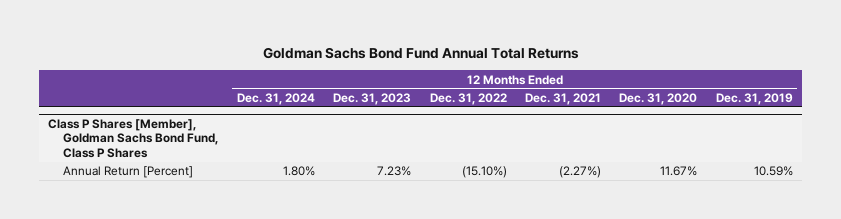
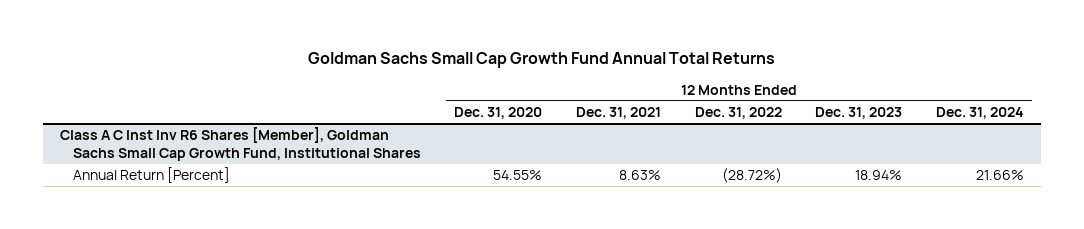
[262,46,579,59] Goldman Sachs Bond Fund Annual Total Returns -> [307,52,775,69] Goldman Sachs Small Cap Growth Fund Annual Total Returns
[715,92,793,105] Dec. 31, 2019 -> none
[48,118,219,159] Class P Shares [Member], Goldman Sachs Bond Fund, Class P Shares -> none
none -> [59,127,421,161] Class A C Inst Inv R6 Shares [Member], Goldman Sachs Small Cap Growth Fund, Institutional Shares
[282,166,315,177] 1.80% -> [975,170,1024,181] 21.66%
[377,166,412,177] 7.23% -> [855,170,903,181] 18.94%
[461,166,507,179] (15.10%) -> [721,168,782,184] (28.72%)
[559,166,602,179] (2.27%) -> [619,170,662,181] 8.63%
[660,166,698,177] 11.67% -> [493,170,543,181] 54.55%

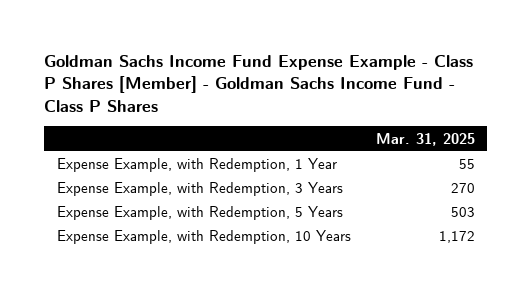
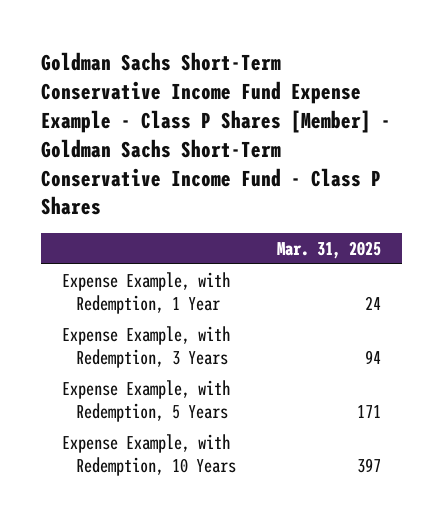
[44,54,474,112] Goldman Sachs Income Fund Expense Example - Class P Shares [Member] - Goldman Sachs Income Fund - Class P Shares -> [41,52,392,216] Goldman Sachs Short-Term Conservative Income Fund Expense Example - Class P Shares [Member] - Goldman Sachs Short-Term Conservative Income Fund - Class P Shares
[458,159,475,170] 55 -> [365,296,382,311] 24
[450,183,475,194] 270 -> [365,350,382,365] 94
[450,207,475,218] 503 -> [357,405,382,419] 171
[438,231,475,244] 1,172 -> [357,458,382,474] 397

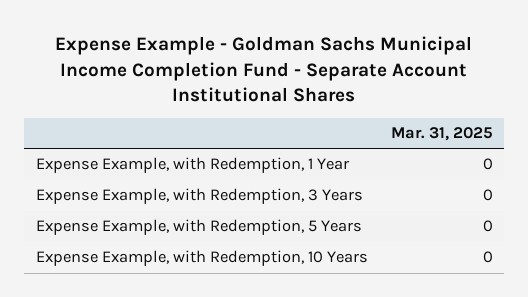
[41,52,392,216] Goldman Sachs Short-Term Conservative Income Fund Expense Example - Class P Shares [Member] - Goldman Sachs Short-Term Conservative Income Fund - Class P Shares -> [55,35,473,103] Expense Example - Goldman Sachs Municipal Income Completion Fund - Separate Account Institutional Shares
[365,296,382,311] 24 -> [482,158,493,171] 0
[365,350,382,365] 94 -> [482,189,493,202] 0
[357,405,382,419] 171 -> [482,220,493,233] 0
[357,458,382,474] 397 -> [482,251,493,264] 0

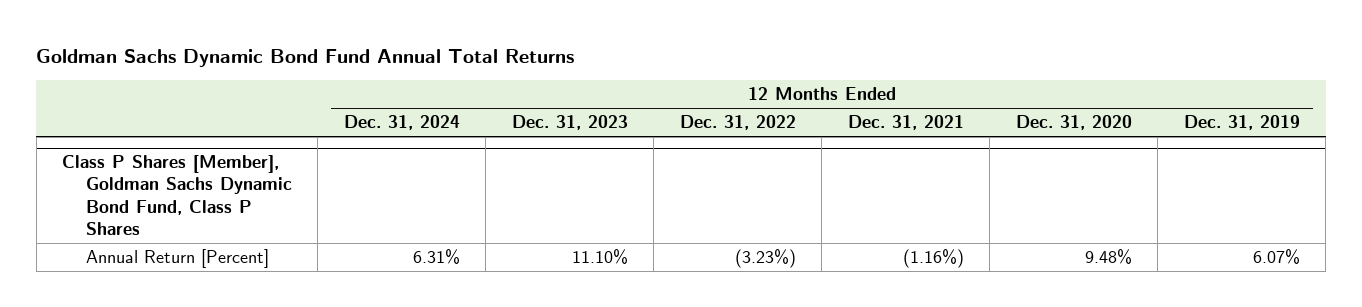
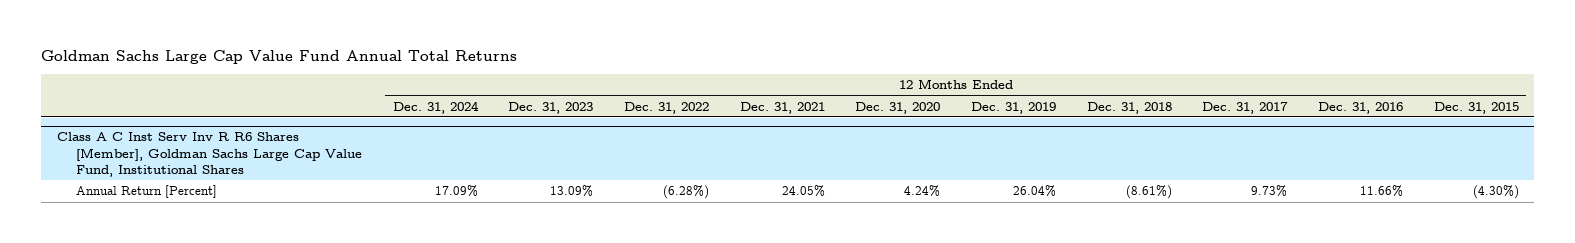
[36,49,575,68] Goldman Sachs Dynamic Bond Fund Annual Total Returns -> [41,50,518,65] Goldman Sachs Large Cap Value Fund Annual Total Returns
none -> [1086,101,1172,114] Dec. 31, 2018
none -> [1202,101,1289,114] Dec. 31, 2017
none -> [1318,101,1404,114] Dec. 31, 2016
none -> [1433,101,1519,114] Dec. 31, 2015
[62,155,292,235] Class P Shares [Member], Goldman Sachs Dynamic Bond Fund, Class P Shares -> none
none -> [56,132,362,178] Class A C Inst Serv Inv R R6 Shares [Member], Goldman Sachs Large Cap Value Fund, Institutional Shares
[412,248,460,264] 6.31% -> [434,185,478,198] 17.09%
[571,248,628,264] 11.10% -> [550,185,594,198] 13.09%
[734,248,796,268] (3.23%) -> [662,185,709,200] (6.28%)
[902,248,964,268] (1.16%) -> [781,185,825,198] 24.05%
[1084,248,1132,264] 9.48% -> [904,185,941,198] 4.24%
[1252,248,1300,264] 6.07% -> [1012,185,1056,198] 26.04%

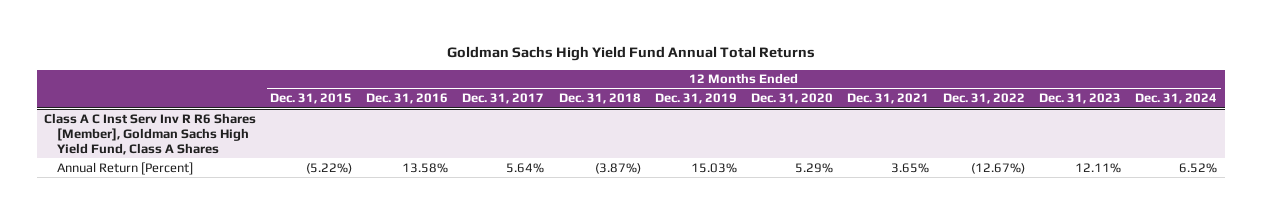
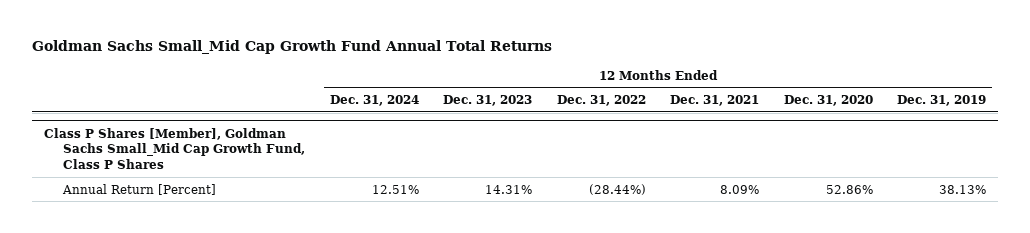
[446,45,815,61] Goldman Sachs High Yield Fund Annual Total Returns -> [31,39,552,54] Goldman Sachs Small_Mid Cap Growth Fund Annual Total Returns
[270,93,353,105] Dec. 31, 2015 -> none
[366,93,449,105] Dec. 31, 2016 -> none
[462,93,545,105] Dec. 31, 2017 -> none
[558,93,641,105] Dec. 31, 2018 -> none
[44,112,257,155] Class A C Inst Serv Inv R R6 Shares [Member], Goldman Sachs High Yield Fund, Class A Shares -> none
none -> [44,127,306,170] Class P Shares [Member], Goldman Sachs Small_Mid Cap Growth Fund, Class P Shares
[690,162,737,173] 15.03% -> [938,184,986,194] 38.13%
[794,162,833,173] 5.29% -> [825,184,873,194] 52.86%
[891,162,930,173] 3.65% -> [720,184,760,194] 8.09%
[971,162,1026,174] (12.67%) -> [588,183,646,195] (28.44%)
[1075,162,1122,173] 12.11% -> [485,184,533,194] 14.31%
[1179,162,1218,173] 6.52% -> [371,184,419,194] 12.51%

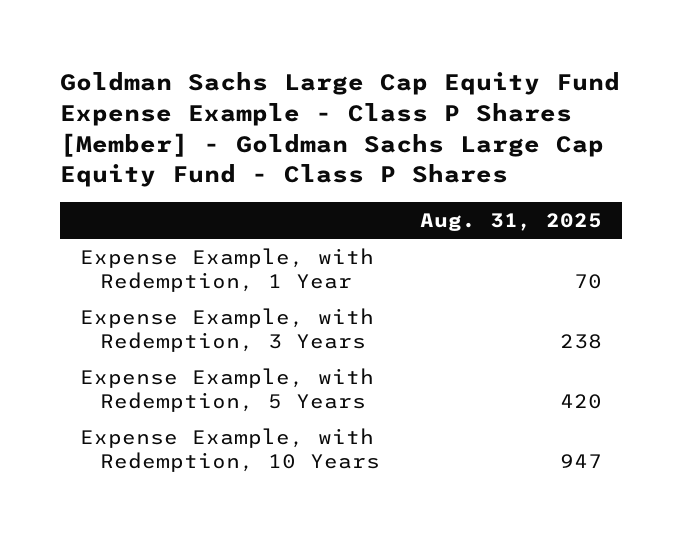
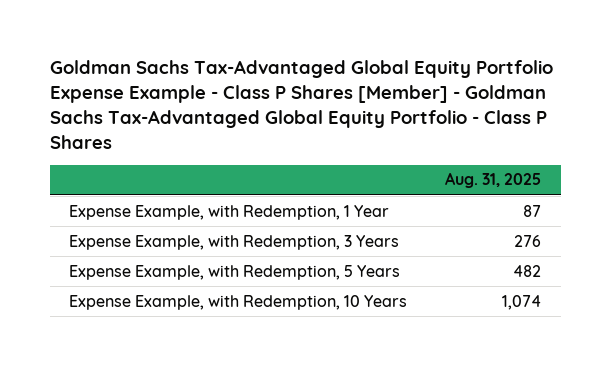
[59,72,620,188] Goldman Sachs Large Cap Equity Fund Expense Example - Class P Shares [Member] - Goldman Sachs Large Cap Equity Fund - Class P Shares -> [49,60,553,149] Goldman Sachs Tax-Advantaged Global Equity Portfolio Expense Example - Class P Shares [Member] - Goldman Sachs Tax-Advantaged Global Equity Portfolio - Class P Shares
[574,273,603,289] 70 -> [523,204,542,217] 87
[560,333,603,349] 238 -> [514,234,542,247] 276
[560,393,603,409] 420 -> [513,264,542,277] 482
[560,453,603,468] 947 -> [502,294,542,310] 1,074

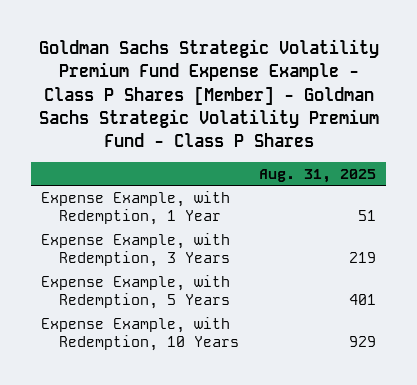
[49,60,553,149] Goldman Sachs Tax-Advantaged Global Equity Portfolio Expense Example - Class P Shares [Member] - Goldman Sachs Tax-Advantaged Global Equity Portfolio - Class P Shares -> [38,39,379,147] Goldman Sachs Strategic Volatility Premium Fund Expense Example - Class P Shares [Member] - Goldman Sachs Strategic Volatility Premium Fund - Class P Shares
[523,204,542,217] 87 -> [358,210,377,222] 51
[514,234,542,247] 276 -> [349,252,377,264] 219
[513,264,542,277] 482 -> [349,294,377,306] 401
[502,294,542,310] 1,074 -> [349,336,377,348] 929

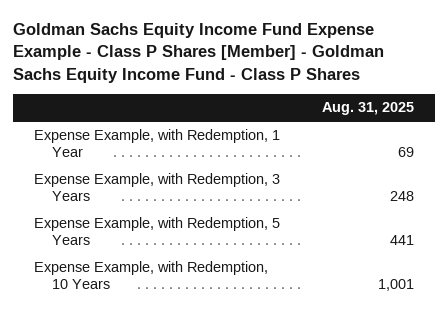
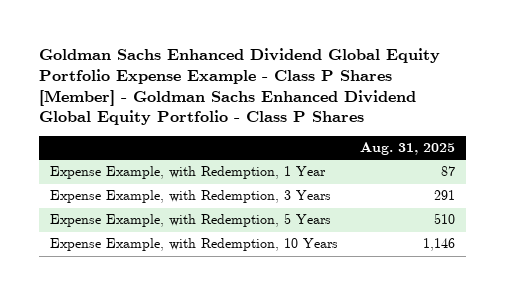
[13,23,385,83] Goldman Sachs Equity Income Fund Expense Example - Class P Shares [Member] - Goldman Sachs Equity Income Fund - Class P Shares -> [39,48,441,126] Goldman Sachs Enhanced Dividend Global Equity Portfolio Expense Example - Class P Shares [Member] - Goldman Sachs Enhanced Dividend Global Equity Portfolio - Class P Shares
[398,147,415,158] 69 -> [441,166,456,177] 87
[390,191,415,202] 248 -> [434,190,456,201] 291
[390,235,415,246] 441 -> [434,213,456,225] 510
[378,279,415,292] 1,001 -> [423,238,456,252] 1,146

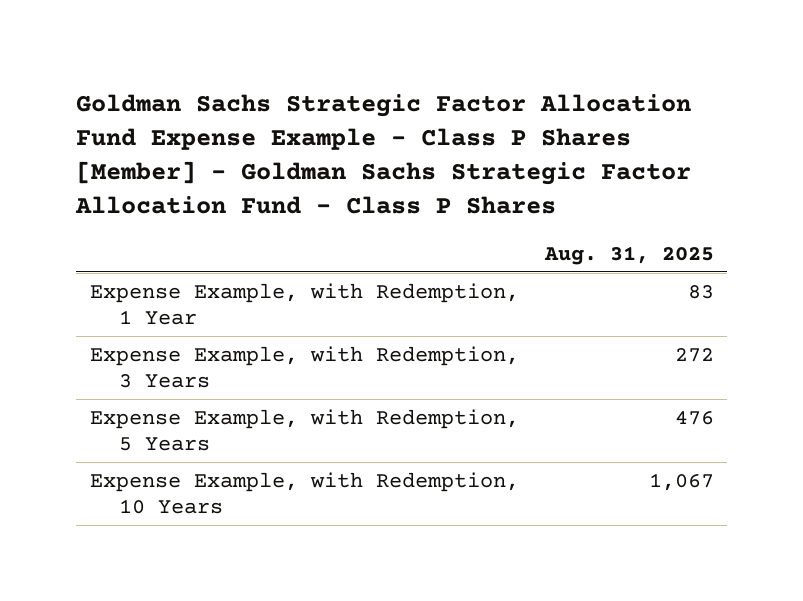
[39,48,441,126] Goldman Sachs Enhanced Dividend Global Equity Portfolio Expense Example - Class P Shares [Member] - Goldman Sachs Enhanced Dividend Global Equity Portfolio - Class P Shares -> [75,93,692,215] Goldman Sachs Strategic Factor Allocation Fund Expense Example - Class P Shares [Member] - Goldman Sachs Strategic Factor Allocation Fund - Class P Shares
[441,166,456,177] 87 -> [687,284,714,299] 83
[434,190,456,201] 291 -> [674,347,714,362] 272
[434,213,456,225] 510 -> [674,410,714,425] 476
[423,238,456,252] 1,146 -> [648,472,714,491] 1,067

